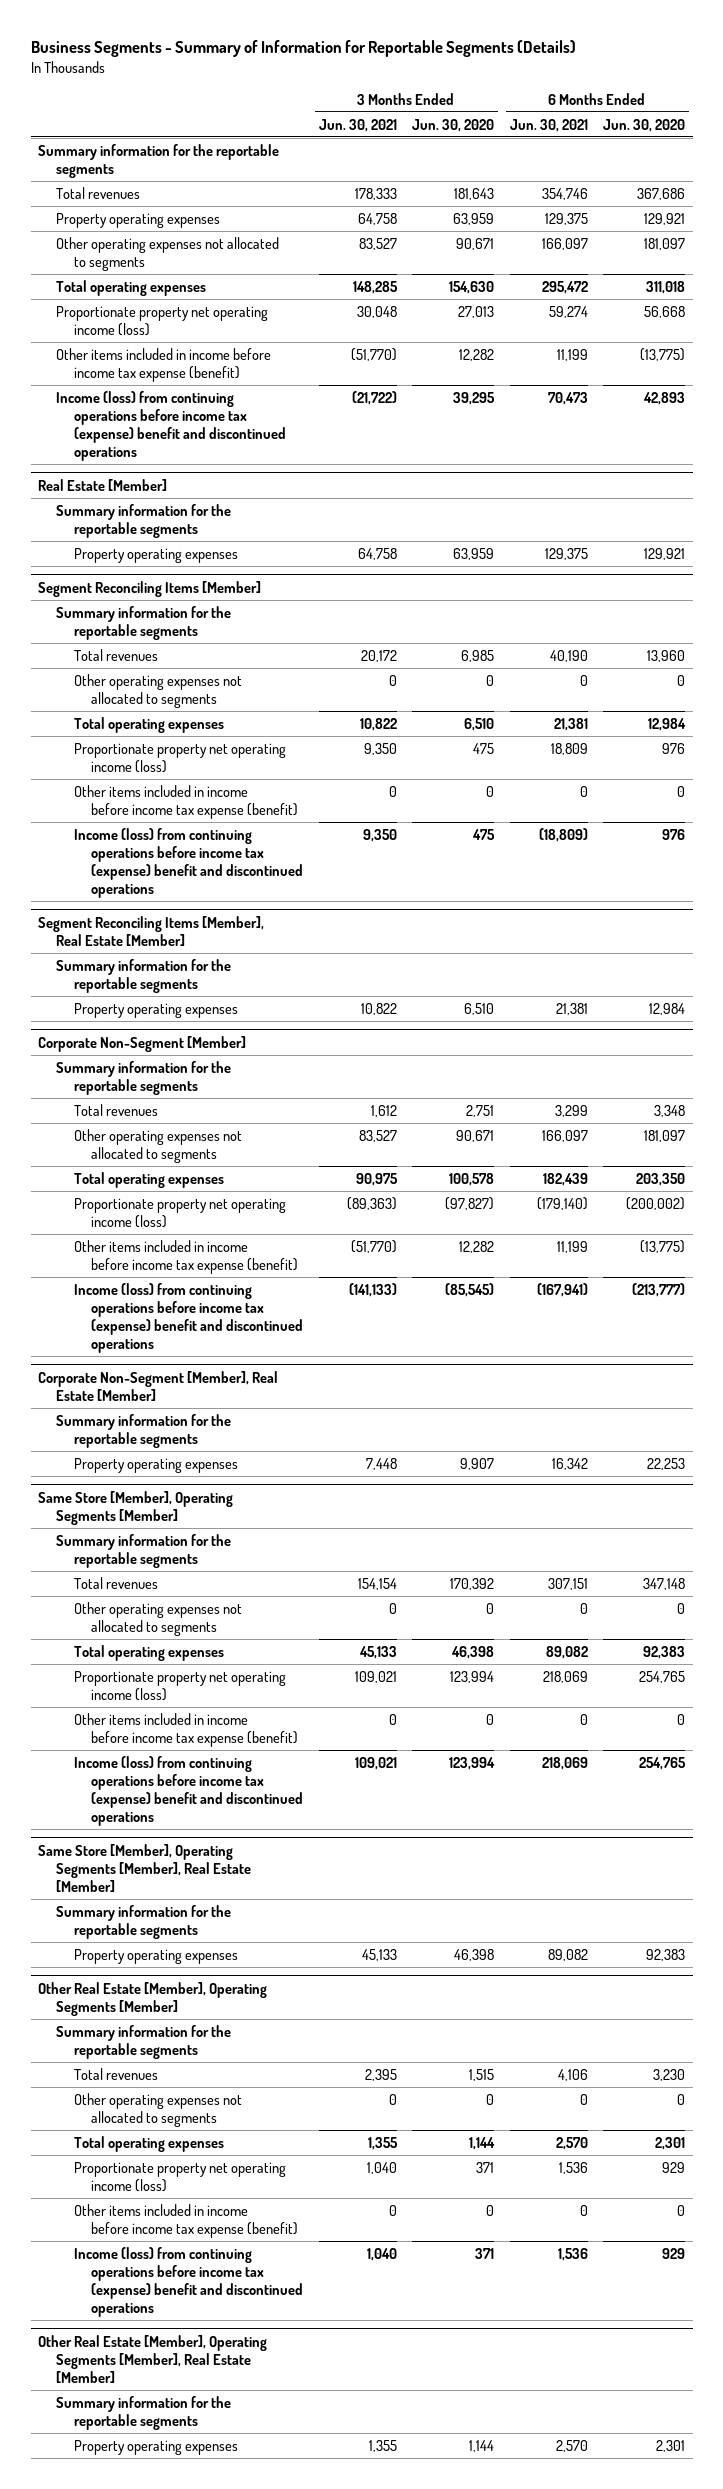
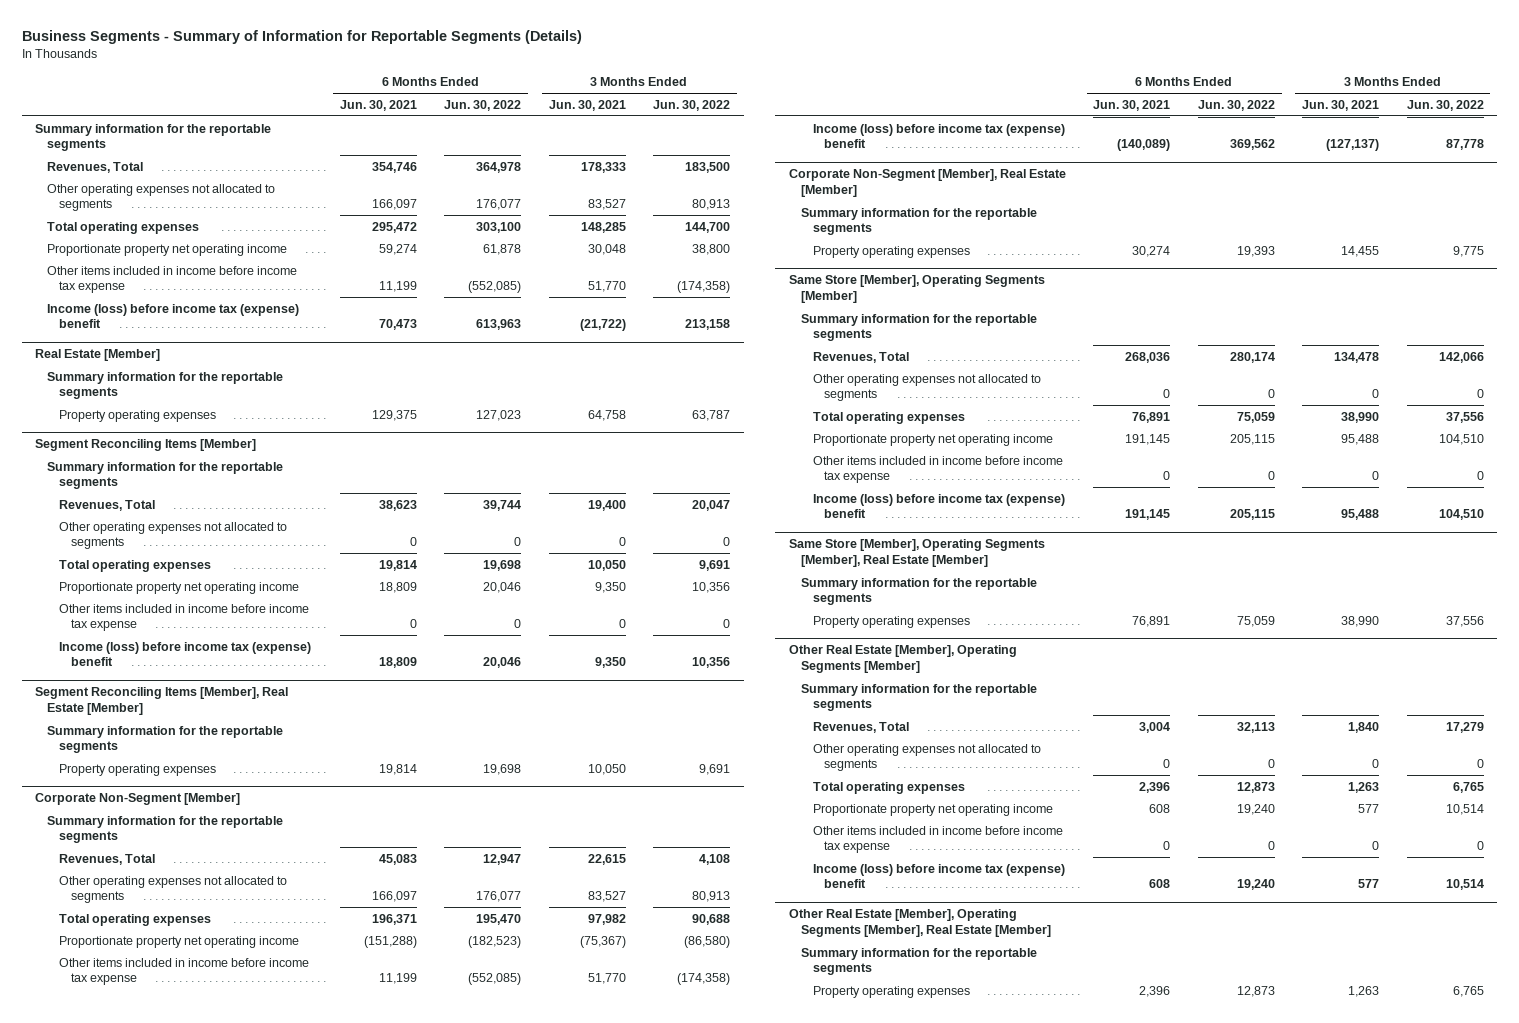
[412,118,495,132] Jun. 30, 2020 -> none
[603,118,686,132] Jun. 30, 2020 -> none
none -> [444,99,522,111] Jun. 30, 2022
none -> [653,99,731,111] Jun. 30, 2022
[55,212,220,228] Property operating expenses -> none
[55,186,140,199] Total revenues -> [47,161,144,173] Revenues, Total
[55,305,268,336] Proportionate property net operating income (loss) -> [47,243,288,256] Proportionate property net operating income
[55,347,271,382] Other items included in income before income tax expense (benefit) -> [47,265,298,294] Other items included in income before income tax expense
[350,347,397,361] (51,770) -> [587,281,626,293] 51,770
[55,390,286,461] Income (loss) from continuing operations before income tax (expense) benefit and discontinued operations -> [47,303,300,329] Income (loss) before income tax (expense) benefit
[73,648,158,661] Total revenues -> [59,499,156,511] Revenues, Total
[360,649,397,662] 20,172 -> [587,499,626,511] 19,400
[549,649,588,662] 40,190 -> [378,499,417,511] 38,623
[359,717,397,731] 10,822 -> [587,559,626,571] 10,050
[553,717,588,731] 21,381 -> [378,559,417,571] 19,814
[73,742,286,773] Proportionate property net operating income (loss) -> [59,581,300,594] Proportionate property net operating income
[73,784,299,819] Other items included in income before income tax expense (benefit) -> [59,603,310,632] Other items included in income before income tax expense
[73,827,304,898] Income (loss) from continuing operations before income tax (expense) benefit and discontinued operations -> [59,641,312,667] Income (loss) before income tax (expense) benefit
[538,827,588,842] (18,809) -> [378,657,417,669] 18,809
[360,1002,397,1015] 10,822 -> [587,763,626,775] 10,050
[555,1002,588,1015] 21,381 -> [378,763,417,775] 19,814
[73,1103,158,1116] Total revenues -> [59,853,156,865] Revenues, Total
[370,1104,397,1117] 1,612 -> [587,853,626,865] 22,615
[554,1104,588,1117] 3,299 -> [378,853,417,865] 45,083
[355,1172,398,1186] 90,975 -> [587,913,626,925] 97,982
[542,1172,588,1186] 182,439 -> [371,913,417,925] 196,371
[73,1197,286,1228] Proportionate property net operating income (loss) -> [59,935,300,948] Proportionate property net operating income
[346,1196,397,1210] (89,363) -> [579,935,626,948] (75,367)
[536,1196,588,1210] (179,140) -> [363,935,417,948] (151,288)
[73,1239,299,1274] Other items included in income before income tax expense (benefit) -> [59,957,310,986] Other items included in income before income tax expense
[350,1239,397,1253] (51,770) -> [587,973,626,985] 51,770
[73,1282,304,1353] Income (loss) from continuing operations before income tax (expense) benefit and discontinued operations -> [812,123,1065,149] Income (loss) before income tax (expense) benefit
[348,1282,397,1297] (141,133) -> [1326,139,1380,152] (127,137)
[536,1282,588,1297] (167,941) -> [1117,139,1171,152] (140,089)
[365,1457,397,1470] 7,448 -> [1341,245,1380,257] 14,455
[551,1457,588,1470] 16,342 -> [1132,245,1171,257] 30,274
[73,1576,158,1589] Total revenues -> [812,351,909,363] Revenues, Total
[357,1577,397,1590] 154,154 -> [1334,351,1380,363] 134,478
[547,1577,588,1590] 307,151 -> [1125,351,1171,363] 268,036
[358,1645,397,1659] 45,133 -> [1341,411,1380,423] 38,990
[545,1645,588,1659] 89,082 -> [1132,411,1171,423] 76,891
[73,1670,286,1701] Proportionate property net operating income (loss) -> [812,433,1053,446] Proportionate property net operating income
[354,1670,397,1683] 109,021 -> [1341,433,1380,445] 95,488
[542,1670,588,1683] 218,069 -> [1125,433,1171,445] 191,145
[73,1712,299,1747] Other items included in income before income tax expense (benefit) -> [812,455,1063,484] Other items included in income before income tax expense
[73,1755,304,1826] Income (loss) from continuing operations before income tax (expense) benefit and discontinued operations -> [812,493,1065,519] Income (loss) before income tax (expense) benefit
[354,1756,397,1770] 109,021 -> [1341,509,1380,521] 95,488
[541,1756,588,1770] 218,069 -> [1125,509,1171,521] 191,145
[361,1948,397,1961] 45,133 -> [1341,615,1380,627] 38,990
[547,1948,588,1961] 89,082 -> [1132,615,1171,627] 76,891
[73,2067,158,2080] Total revenues -> [812,721,909,733] Revenues, Total
[364,2068,397,2081] 2,395 -> [1348,721,1380,733] 1,840
[557,2068,588,2081] 4,106 -> [1139,721,1171,733] 3,004
[367,2136,398,2150] 1,355 -> [1348,781,1380,793] 1,263
[555,2136,588,2150] 2,570 -> [1139,781,1171,793] 2,396
[73,2161,286,2192] Proportionate property net operating income (loss) -> [812,803,1053,816] Proportionate property net operating income
[366,2161,397,2174] 1,040 -> [1358,803,1380,813] 577
[558,2161,588,2174] 1,536 -> [1149,803,1171,813] 608
[73,2203,299,2238] Other items included in income before income tax expense (benefit) -> [812,825,1063,854] Other items included in income before income tax expense
[73,2246,304,2317] Income (loss) from continuing operations before income tax (expense) benefit and discontinued operations -> [812,863,1065,889] Income (loss) before income tax (expense) benefit
[366,2247,397,2261] 1,040 -> [1358,879,1380,889] 577
[557,2247,588,2261] 1,536 -> [1149,879,1171,889] 608
[368,2439,397,2452] 1,355 -> [1348,985,1380,997] 1,263
[555,2439,588,2452] 2,570 -> [1139,985,1171,997] 2,396

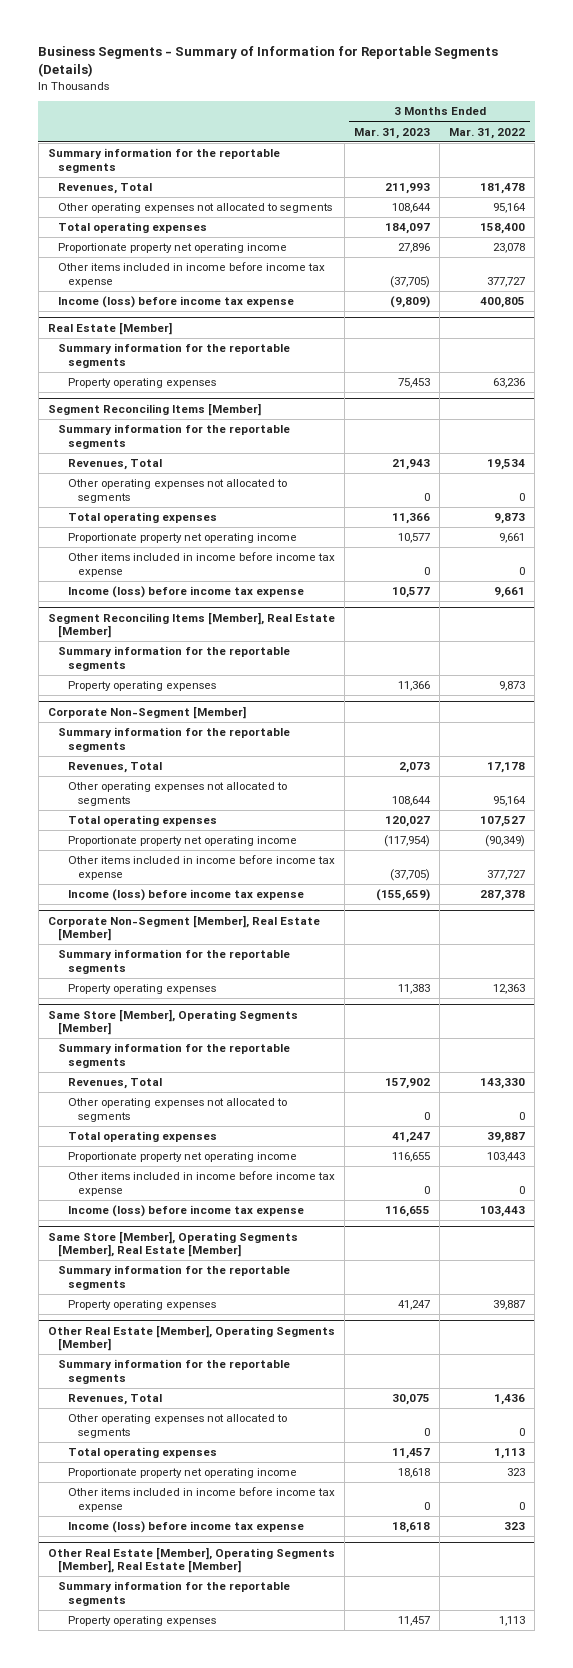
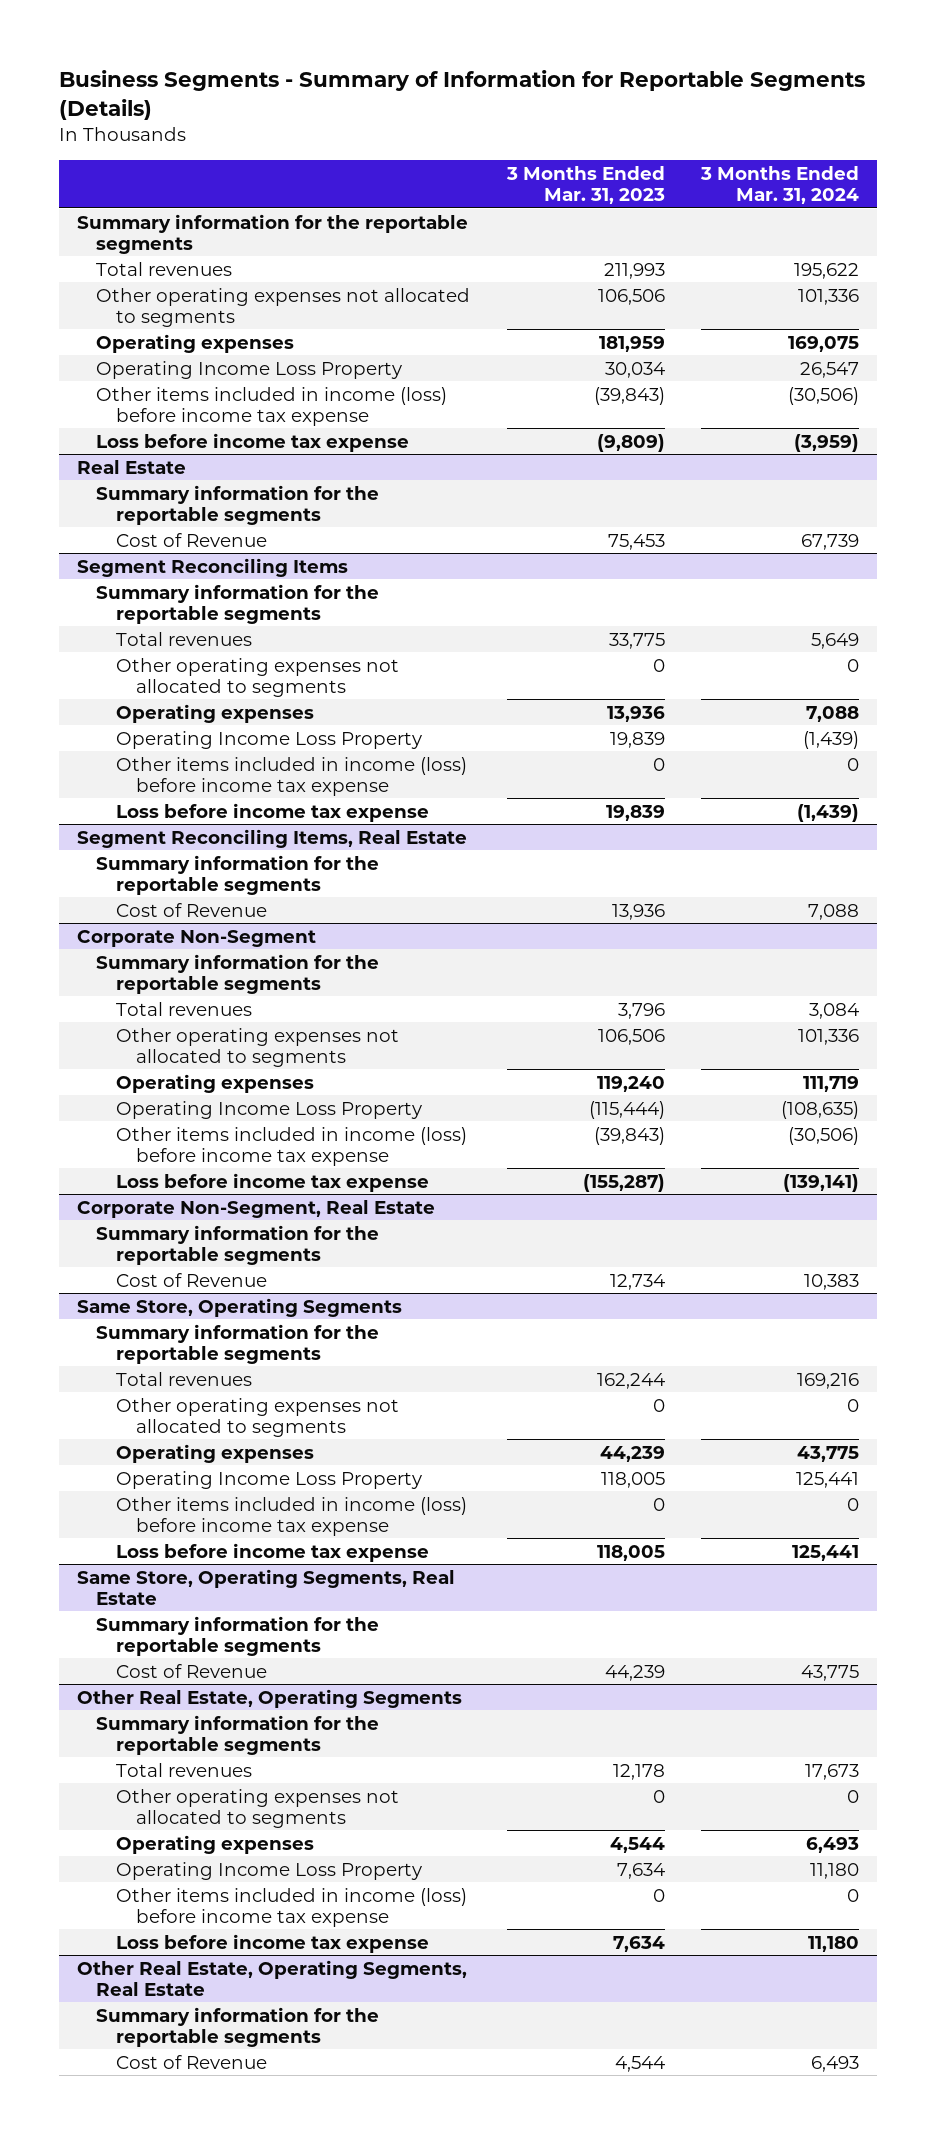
[449,127,526,139] Mar. 31, 2022 -> none
none -> [700,165,860,205] 3 Months Ended Mar. 31, 2024
[58,183,153,195] Revenues, Total -> [96,261,233,276] Total revenues
[392,203,432,214] 108,644 -> [597,288,665,305] 106,506
[58,222,208,234] Total operating expenses -> [96,333,295,353] Operating expenses
[385,223,431,235] 184,097 -> [598,335,665,352] 181,959
[58,243,288,254] Proportionate property net operating income -> [96,360,403,379] Operating Income Loss Property
[398,243,431,254] 27,896 -> [604,361,665,378] 30,034
[58,262,326,287] Other items included in income before income tax expense -> [96,386,448,427] Other items included in income (loss) before income tax expense
[390,275,431,288] (37,705) -> [593,386,665,405] (39,843)
[58,296,295,309] Income (loss) before income tax expense -> [96,432,410,452] Loss before income tax expense
[48,321,173,335] Real Estate [Member] -> [76,459,186,474] Real Estate
[68,378,217,389] Property operating expenses -> [115,532,267,547] Cost of Revenue
[48,402,262,416] Segment Reconciling Items [Member] -> [76,557,348,577] Segment Reconciling Items
[68,459,163,471] Revenues, Total -> [115,631,252,646] Total revenues
[392,459,431,471] 21,943 -> [608,632,665,649] 33,775
[68,512,218,524] Total operating expenses -> [115,703,314,723] Operating expenses
[392,513,431,525] 11,366 -> [606,705,665,722] 13,936
[68,533,298,544] Proportionate property net operating income -> [115,730,422,749] Operating Income Loss Property
[398,533,431,544] 10,577 -> [609,731,665,748] 19,839
[68,552,336,577] Other items included in income before income tax expense -> [115,756,467,797] Other items included in income (loss) before income tax expense
[68,586,305,599] Income (loss) before income tax expense -> [115,802,429,822] Loss before income tax expense
[392,587,431,599] 10,577 -> [605,804,665,821] 19,839
[48,611,336,639] Segment Reconciling Items [Member], Real Estate [Member] -> [76,828,467,848] Segment Reconciling Items, Real Estate
[68,681,217,692] Property operating expenses -> none
none -> [115,902,267,917] Cost of Revenue
[48,705,247,719] Corporate Non-Segment [Member] -> [76,929,316,947] Corporate Non-Segment
[68,762,163,774] Revenues, Total -> [115,1001,252,1016] Total revenues
[399,762,431,774] 2,073 -> [617,1002,665,1019] 3,796
[392,795,432,806] 108,644 -> [597,1028,665,1045] 106,506
[68,815,218,827] Total operating expenses -> [115,1073,314,1093] Operating expenses
[385,816,431,828] 120,027 -> [596,1075,665,1092] 119,240
[68,836,298,847] Proportionate property net operating income -> [115,1100,422,1119] Operating Income Loss Property
[384,835,431,848] (117,954) -> [588,1100,665,1119] (115,444)
[68,855,336,880] Other items included in income before income tax expense -> [115,1126,467,1167] Other items included in income (loss) before income tax expense
[390,868,431,881] (37,705) -> [593,1126,665,1145] (39,843)
[68,889,305,902] Income (loss) before income tax expense -> [115,1172,429,1192] Loss before income tax expense
[376,889,431,902] (155,659) -> [582,1173,665,1192] (155,287)
[48,914,321,942] Corporate Non-Segment [Member], Real Estate [Member] -> [76,1199,435,1218] Corporate Non-Segment, Real Estate
[68,984,217,995] Property operating expenses -> none
none -> [115,1272,267,1287] Cost of Revenue
[48,1008,299,1036] Same Store [Member], Operating Segments [Member] -> [76,1297,402,1317] Same Store, Operating Segments
[68,1078,163,1090] Revenues, Total -> [115,1371,252,1386] Total revenues
[385,1078,431,1090] 157,902 -> [596,1372,665,1389] 162,244
[68,1131,218,1143] Total operating expenses -> [115,1443,314,1463] Operating expenses
[392,1132,431,1144] 41,247 -> [599,1445,665,1462] 44,239
[68,1152,298,1163] Proportionate property net operating income -> [115,1470,422,1489] Operating Income Loss Property
[392,1152,431,1163] 116,655 -> [600,1471,665,1488] 118,005
[68,1171,336,1196] Other items included in income before income tax expense -> [115,1496,467,1537] Other items included in income (loss) before income tax expense
[68,1205,305,1218] Income (loss) before income tax expense -> [115,1542,429,1562] Loss before income tax expense
[385,1206,431,1218] 116,655 -> [596,1544,665,1561] 118,005
[48,1230,299,1258] Same Store [Member], Operating Segments [Member], Real Estate [Member] -> [76,1568,455,1606] Same Store, Operating Segments, Real Estate
[68,1300,217,1311] Property operating expenses -> none
none -> [115,1663,267,1678] Cost of Revenue
[48,1324,336,1352] Other Real Estate [Member], Operating Segments [Member] -> [76,1688,462,1708] Other Real Estate, Operating Segments
[68,1394,163,1406] Revenues, Total -> [115,1762,252,1777] Total revenues
[392,1394,431,1406] 30,075 -> [612,1763,665,1780] 12,178
[68,1447,218,1459] Total operating expenses -> [115,1834,314,1854] Operating expenses
[392,1448,431,1460] 11,457 -> [609,1836,665,1853] 4,544
[68,1468,298,1479] Proportionate property net operating income -> [115,1861,422,1880] Operating Income Loss Property
[398,1468,431,1479] 18,618 -> [616,1862,665,1879] 7,634
[68,1487,336,1512] Other items included in income before income tax expense -> [115,1887,467,1928] Other items included in income (loss) before income tax expense
[68,1521,305,1534] Income (loss) before income tax expense -> [115,1933,429,1953] Loss before income tax expense
[392,1522,431,1534] 18,618 -> [612,1935,665,1952] 7,634
[48,1546,336,1574] Other Real Estate [Member], Operating Segments [Member], Real Estate [Member] -> [76,1959,467,1997] Other Real Estate, Operating Segments, Real Estate
[68,1616,217,1627] Property operating expenses -> none
none -> [115,2054,267,2069] Cost of Revenue

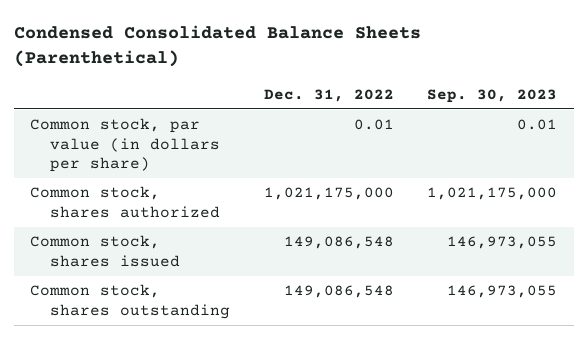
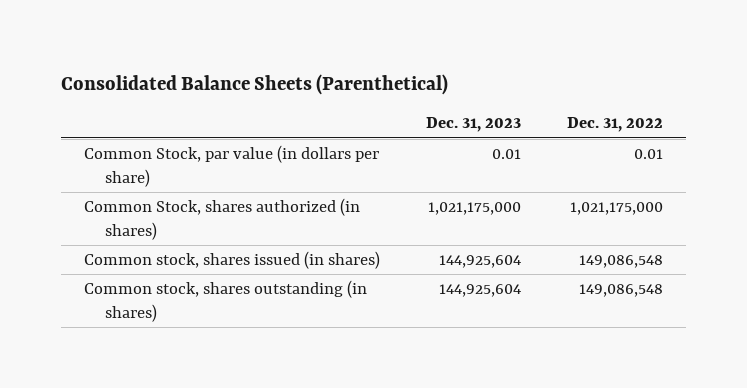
[13,25,421,68] Condensed Consolidated Balance Sheets (Parenthetical) -> [61,73,449,95] Consolidated Balance Sheets (Parenthetical)
[427,88,558,103] Sep. 30, 2023 -> none
none -> [426,117,522,133] Dec. 31, 2023
[30,118,221,172] Common stock, par value (in dollars per share) -> [84,144,380,187] Common Stock, par value (in dollars per share)
[30,186,221,218] Common stock, shares authorized -> [84,197,361,240] Common Stock, shares authorized (in shares)
[30,235,181,267] Common stock, shares issued -> [84,250,381,269] Common stock, shares issued (in shares)
[30,284,231,319] Common stock, shares outstanding -> [84,279,368,322] Common stock, shares outstanding (in shares)

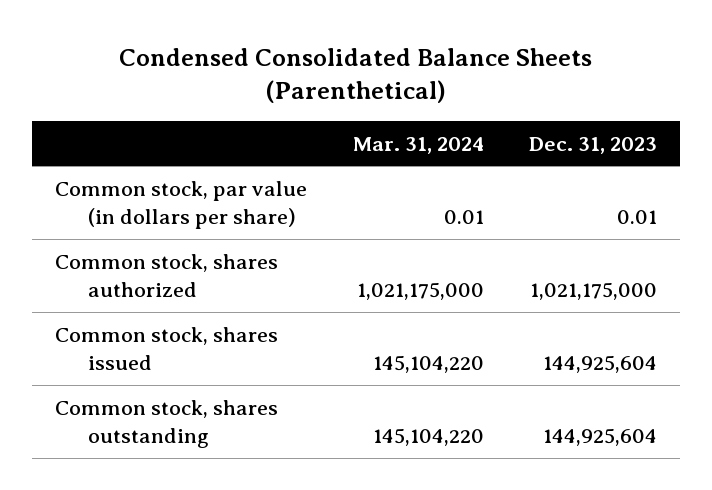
[61,73,449,95] Consolidated Balance Sheets (Parenthetical) -> [119,47,593,104] Condensed Consolidated Balance Sheets (Parenthetical)
[567,117,664,133] Dec. 31, 2022 -> none
none -> [352,136,484,154] Mar. 31, 2024
[84,144,380,187] Common Stock, par value (in dollars per share) -> [54,180,307,229] Common stock, par value (in dollars per share)
[84,197,361,240] Common Stock, shares authorized (in shares) -> [54,253,278,297] Common stock, shares authorized
[84,250,381,269] Common stock, shares issued (in shares) -> [54,326,278,370] Common stock, shares issued
[84,279,368,322] Common stock, shares outstanding (in shares) -> [54,399,278,448] Common stock, shares outstanding

